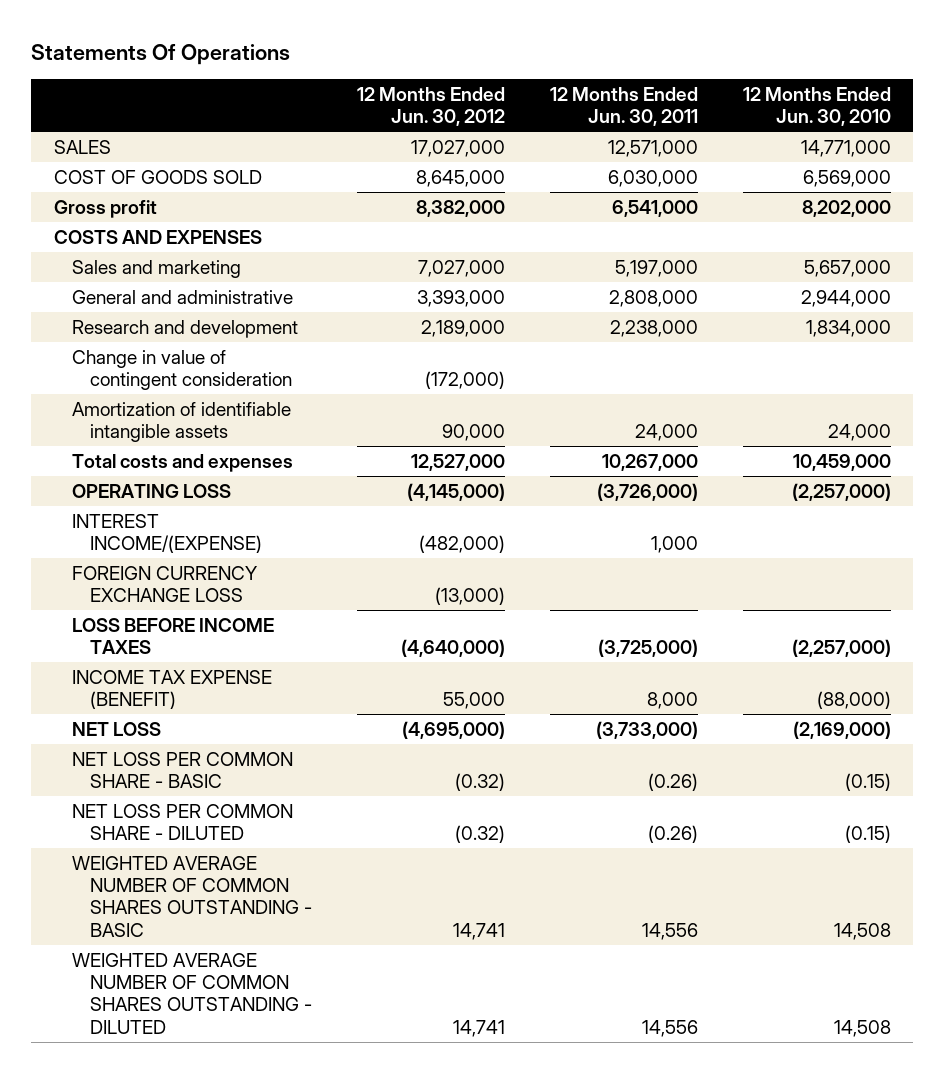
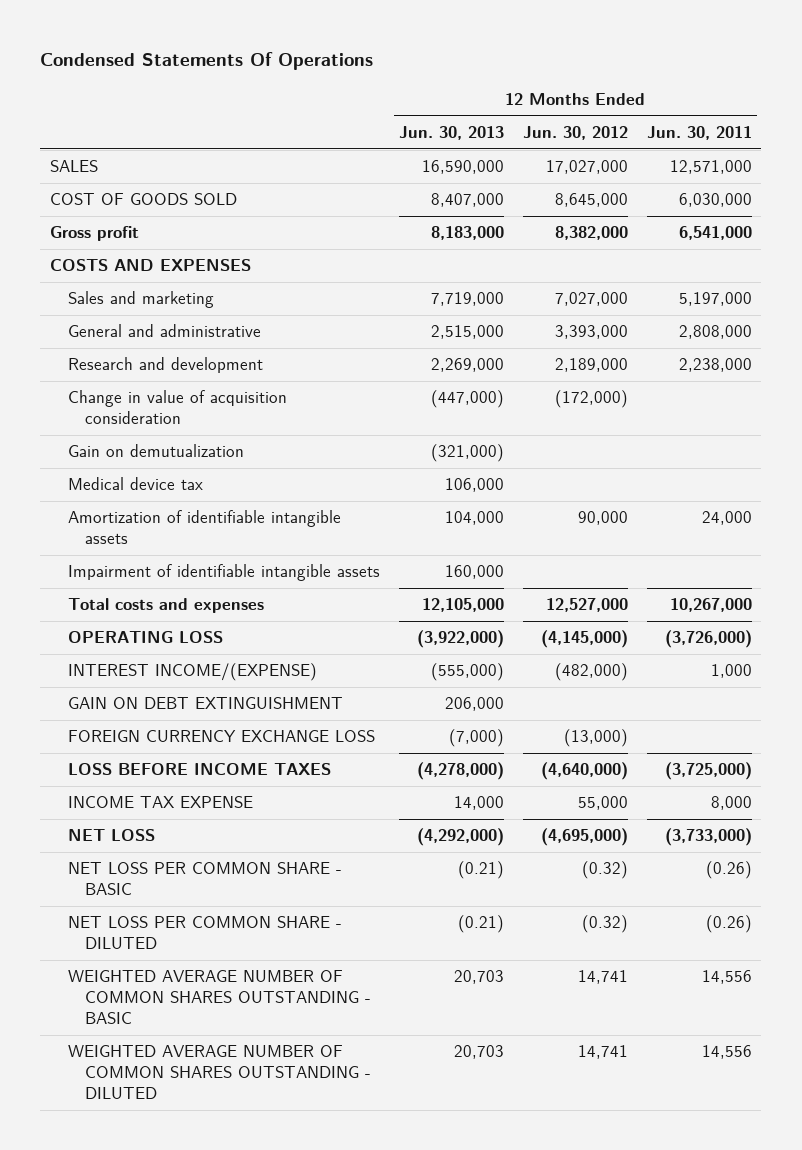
[31,44,291,66] Statements Of Operations -> [40,52,374,71] Condensed Statements Of Operations
[742,86,891,127] 12 Months Ended Jun. 30, 2010 -> none
none -> [398,125,504,140] Jun. 30, 2013
[71,349,292,391] Change in value of contingent consideration -> [67,390,287,425] Change in value of acquisition consideration
none -> [67,444,244,458] Gain on demutualization
none -> [67,477,203,491] Medical device tax
none -> [67,564,380,582] Impairment of identifiable intangible assets
none -> [67,697,343,710] GAIN ON DEBT EXTINGUISHMENT
[71,669,272,710] INCOME TAX EXPENSE (BENEFIT) -> [67,796,253,809] INCOME TAX EXPENSE

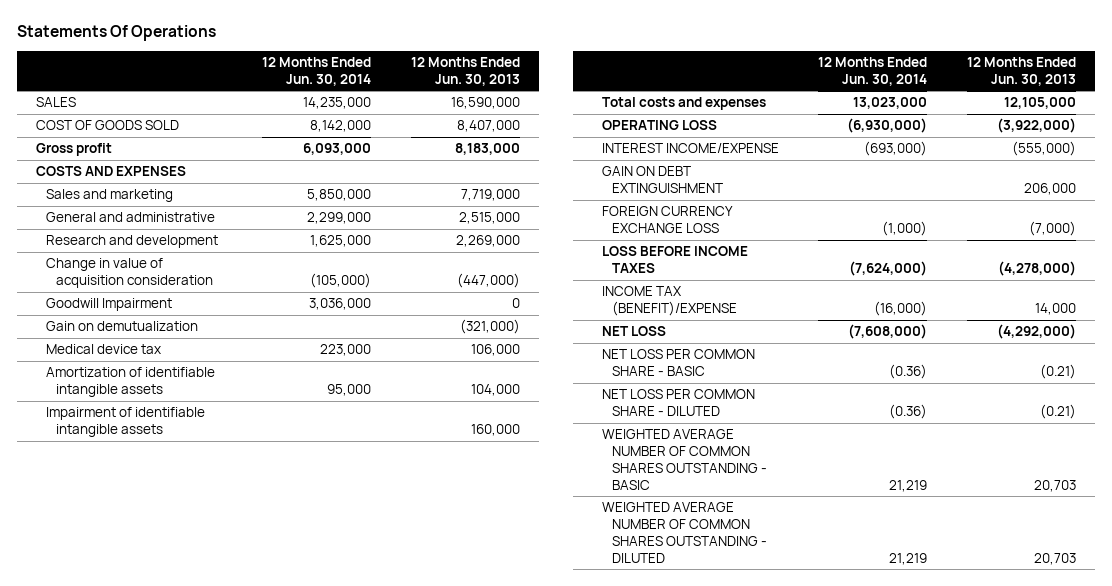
[40,52,374,71] Condensed Statements Of Operations -> [16,25,216,42] Statements Of Operations
[522,125,628,140] Jun. 30, 2012 -> none
[646,125,752,140] Jun. 30, 2011 -> none
none -> [262,56,372,86] 12 Months Ended Jun. 30, 2014
none -> [46,298,173,312] Goodwill Impairment
[67,663,317,682] INTEREST INCOME/(EXPENSE) -> [601,143,779,154] INTEREST INCOME/EXPENSE
[67,796,253,809] INCOME TAX EXPENSE -> [601,286,737,317] INCOME TAX (BENEFIT)/EXPENSE

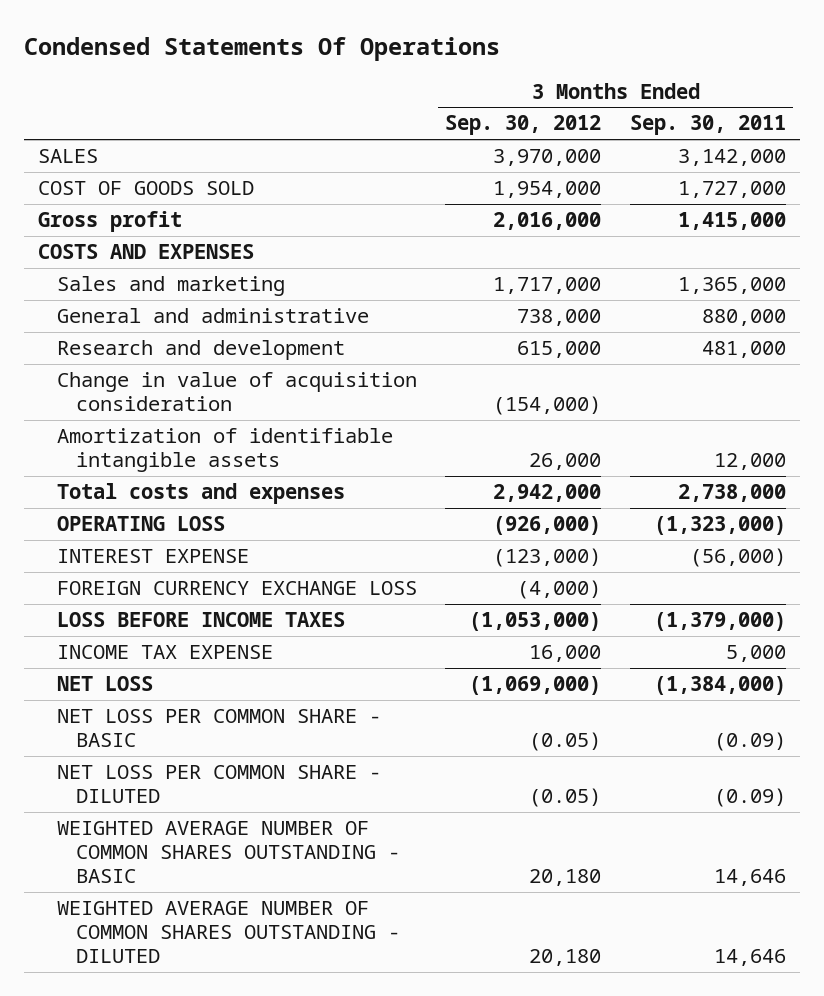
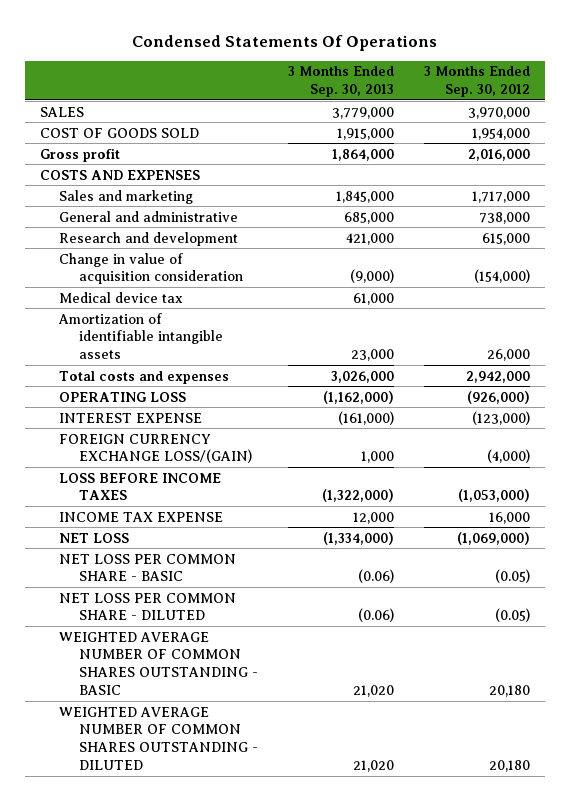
[629,115,786,136] Sep. 30, 2011 -> none
none -> [287,66,394,98] 3 Months Ended Sep. 30, 2013
none -> [59,291,184,303] Medical device tax
[56,581,417,596] FOREIGN CURRENCY EXCHANGE LOSS -> [59,433,252,464] FOREIGN CURRENCY EXCHANGE LOSS/(GAIN)

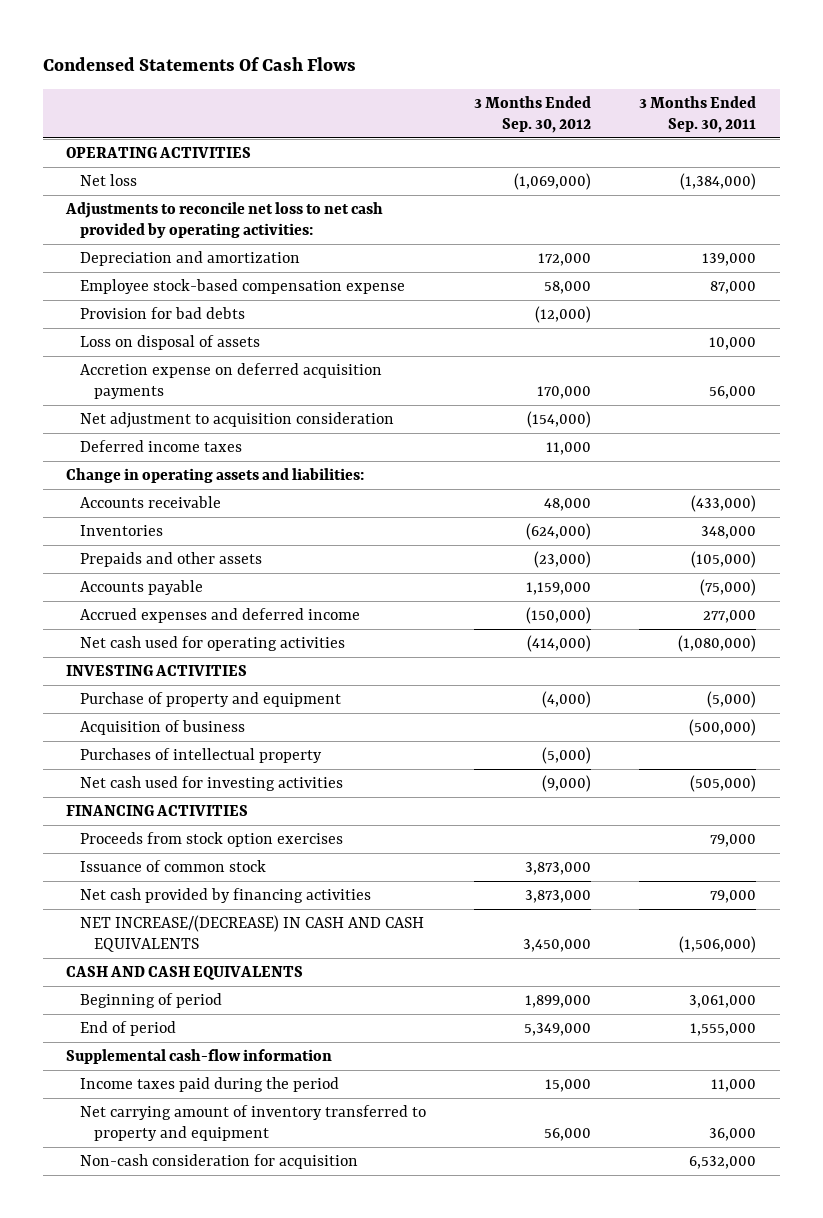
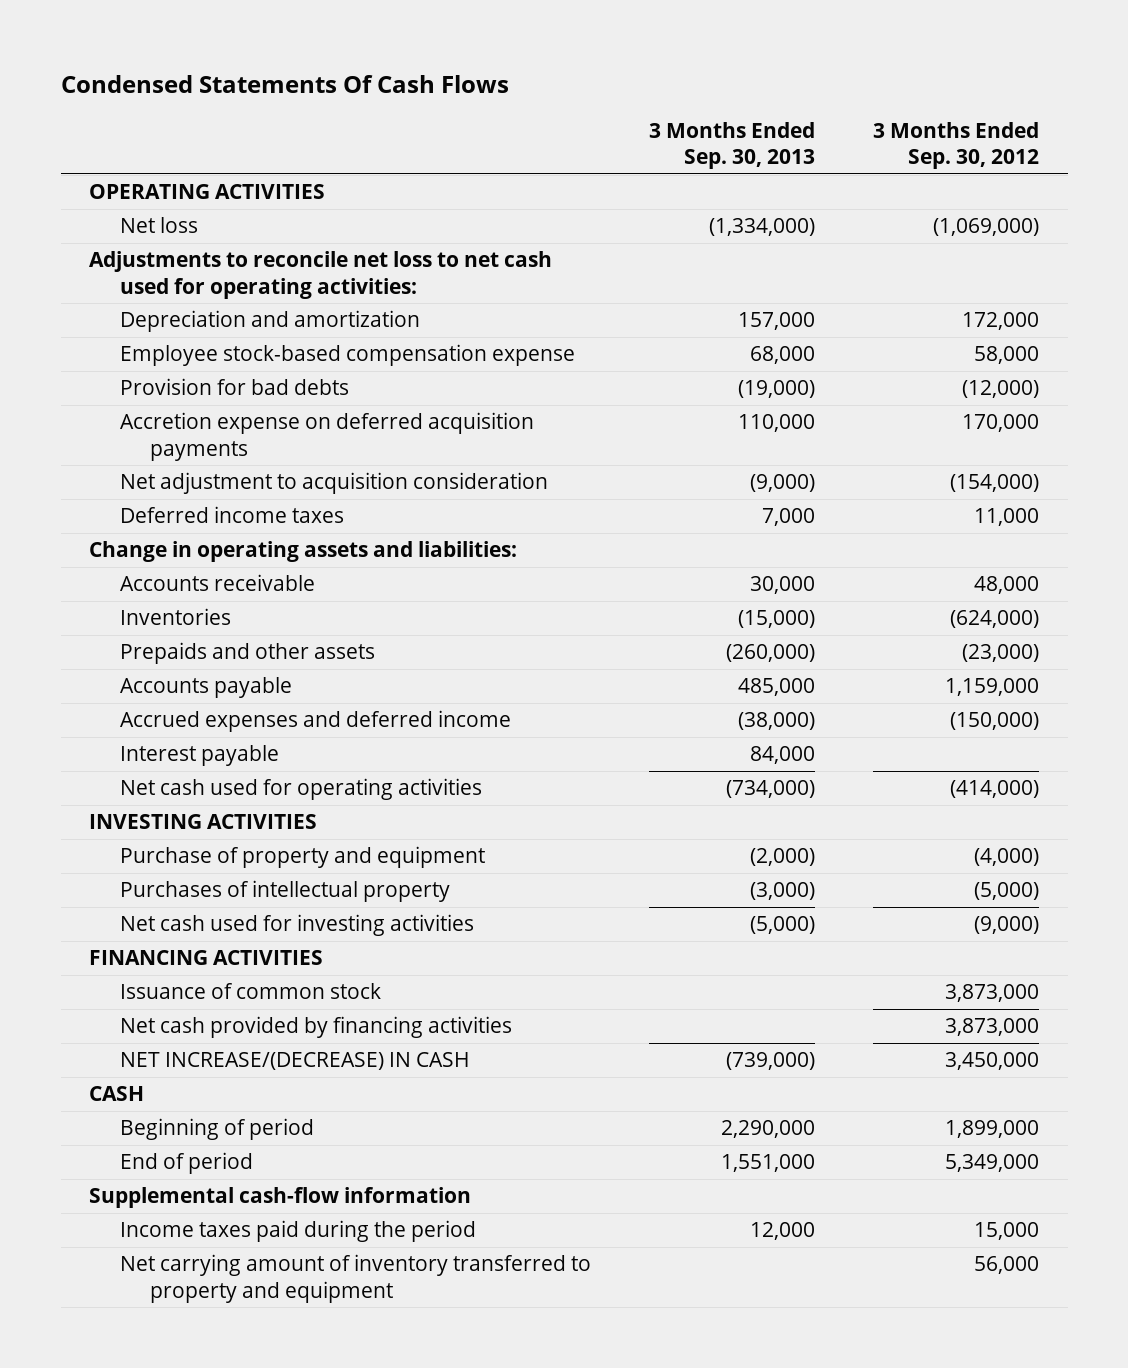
[639,95,757,134] 3 Months Ended Sep. 30, 2011 -> none
none -> [648,121,815,170] 3 Months Ended Sep. 30, 2013
[65,202,384,239] Adjustments to reconcile net loss to net cash provided by operating activities: -> [89,251,553,299] Adjustments to reconcile net loss to net cash used for operating activities:
[80,335,261,351] Loss on disposal of assets -> none
none -> [119,745,279,767] Interest payable
[80,720,246,736] Acquisition of business -> none
[80,832,344,848] Proceeds from stock option exercises -> none
[80,915,425,953] NET INCREASE/(DECREASE) IN CASH AND CASH EQUIVALENTS -> [119,1052,470,1071] NET INCREASE/(DECREASE) IN CASH
[66,966,304,981] CASH AND CASH EQUIVALENTS -> [89,1086,145,1102] CASH
[80,1154,359,1170] Non-cash consideration for acquisition -> none

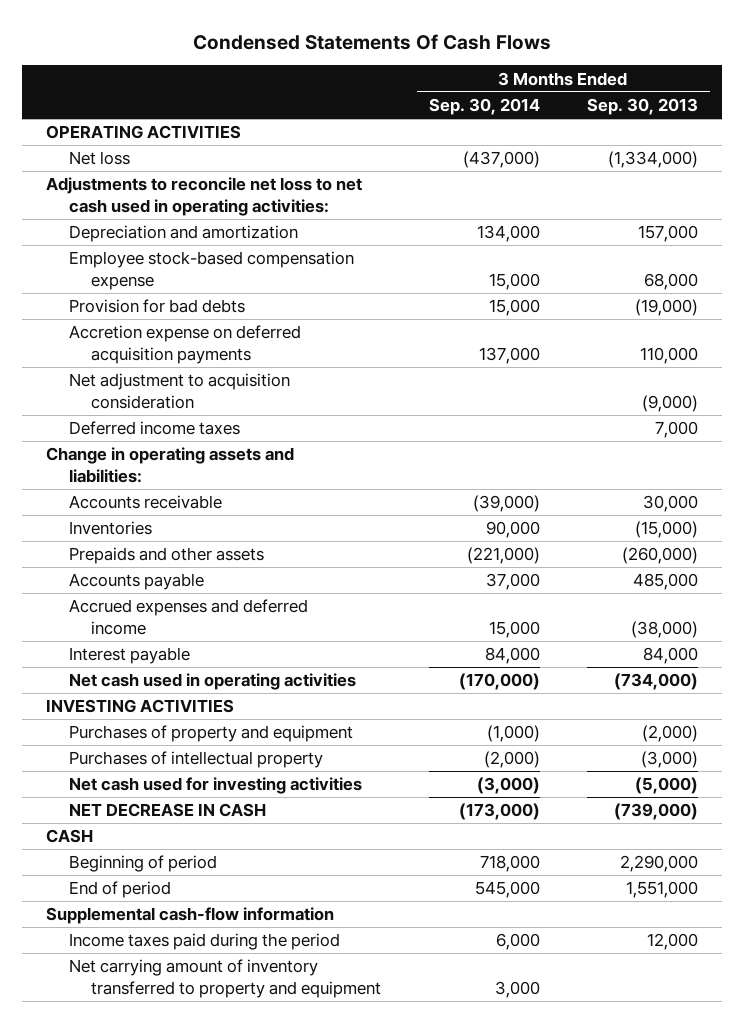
[872,121,1039,170] 3 Months Ended Sep. 30, 2012 -> none
none -> [428,98,540,116] Sep. 30, 2014
[89,251,553,299] Adjustments to reconcile net loss to net cash used for operating activities: -> [46,177,363,217] Adjustments to reconcile net loss to net cash used in operating activities:
[119,778,482,801] Net cash used for operating activities -> [68,673,356,691] Net cash used in operating activities
[119,846,485,869] Purchase of property and equipment -> [68,725,353,743] Purchases of property and equipment
[89,950,324,966] FINANCING ACTIVITIES -> none
[119,983,381,1000] Issuance of common stock -> none
[119,1016,512,1039] Net cash provided by financing activities -> none
[119,1052,470,1071] NET INCREASE/(DECREASE) IN CASH -> [68,803,266,818] NET DECREASE IN CASH

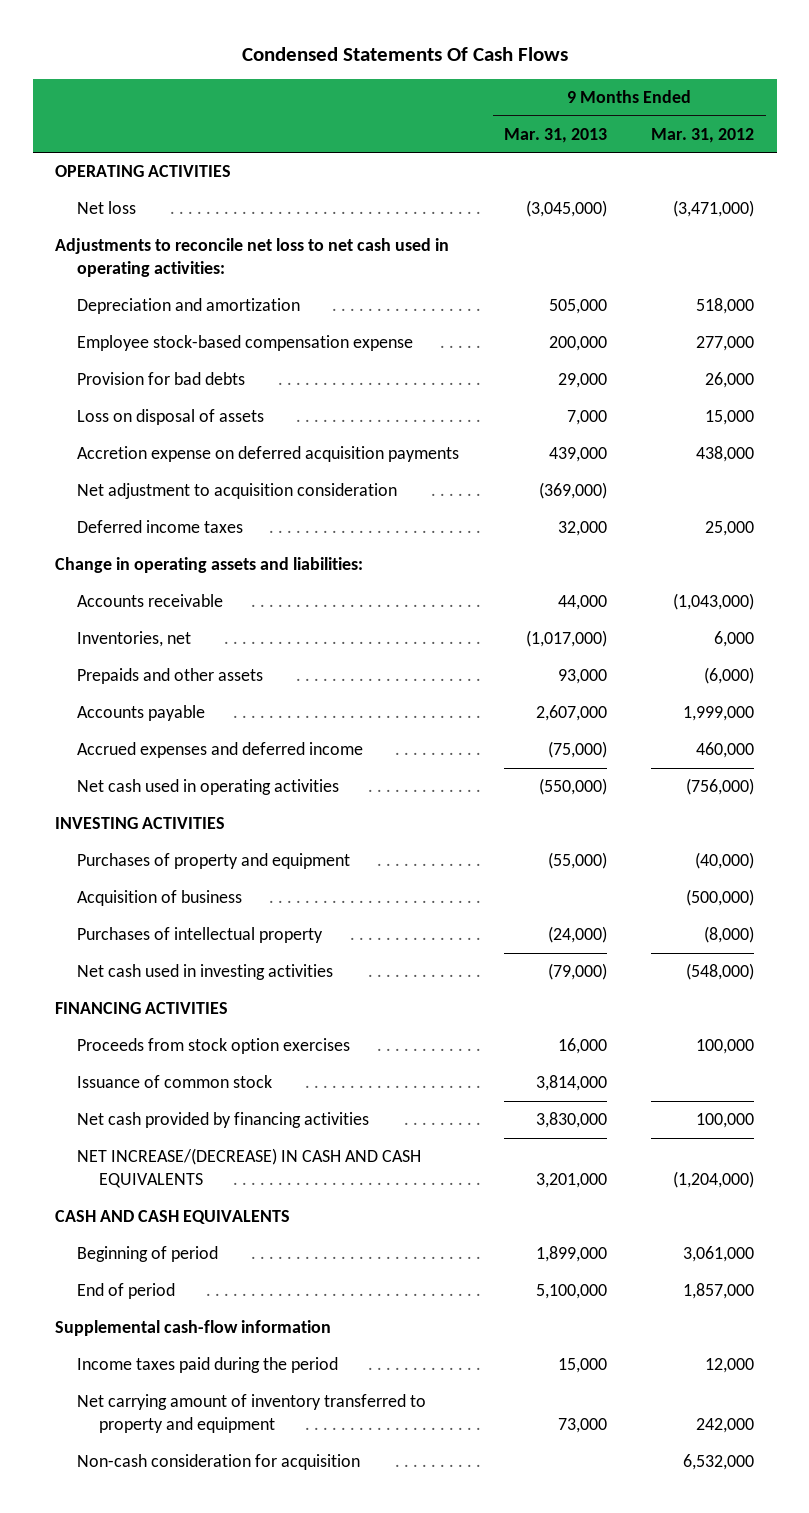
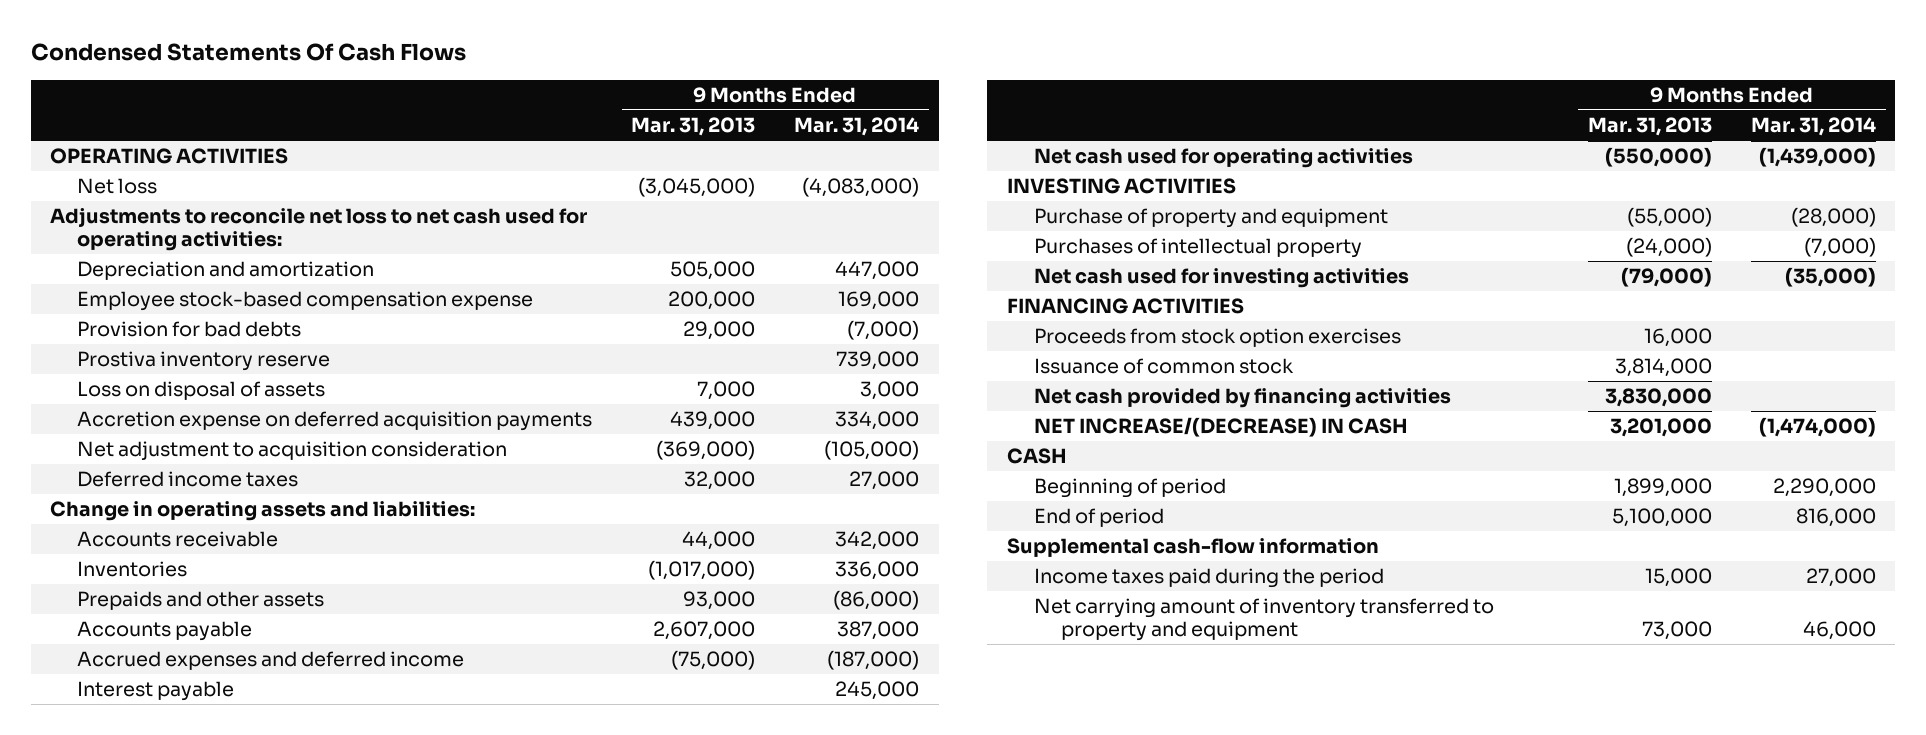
[651,127,755,143] Mar. 31, 2012 -> none
none -> [794,117,920,137] Mar. 31, 2014
[54,238,449,278] Adjustments to reconcile net loss to net cash used in operating activities: -> [50,207,588,252] Adjustments to reconcile net loss to net cash used for operating activities:
none -> [77,351,331,372] Prostiva inventory reserve
[76,631,191,648] Inventories, net -> [77,561,188,578] Inventories
none -> [77,681,235,702] Interest payable
[76,779,339,796] Net cash used in operating activities -> [1033,148,1413,169] Net cash used for operating activities
[76,890,242,907] Acquisition of business -> none
[76,853,350,870] Purchases of property and equipment -> [1033,208,1388,229] Purchase of property and equipment
[76,964,333,981] Net cash used in investing activities -> [1033,268,1409,289] Net cash used for investing activities
[76,1148,421,1189] NET INCREASE/(DECREASE) IN CASH AND CASH EQUIVALENTS -> [1033,417,1408,438] NET INCREASE/(DECREASE) IN CASH
[54,1210,290,1225] CASH AND CASH EQUIVALENTS -> [1006,448,1067,465] CASH
[76,1454,360,1471] Non-cash consideration for acquisition -> none

